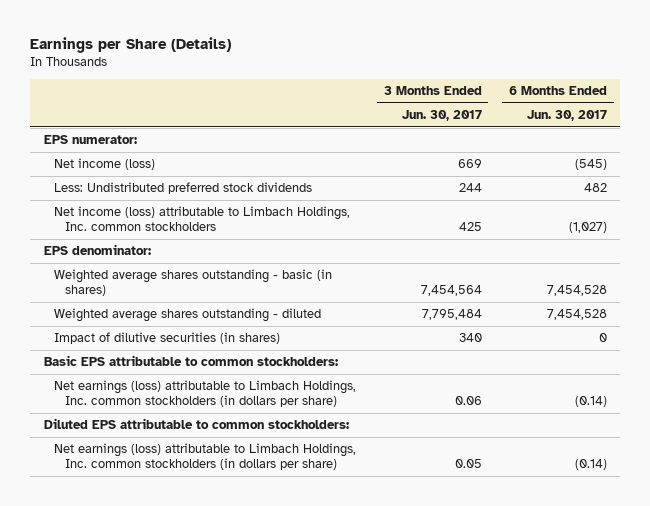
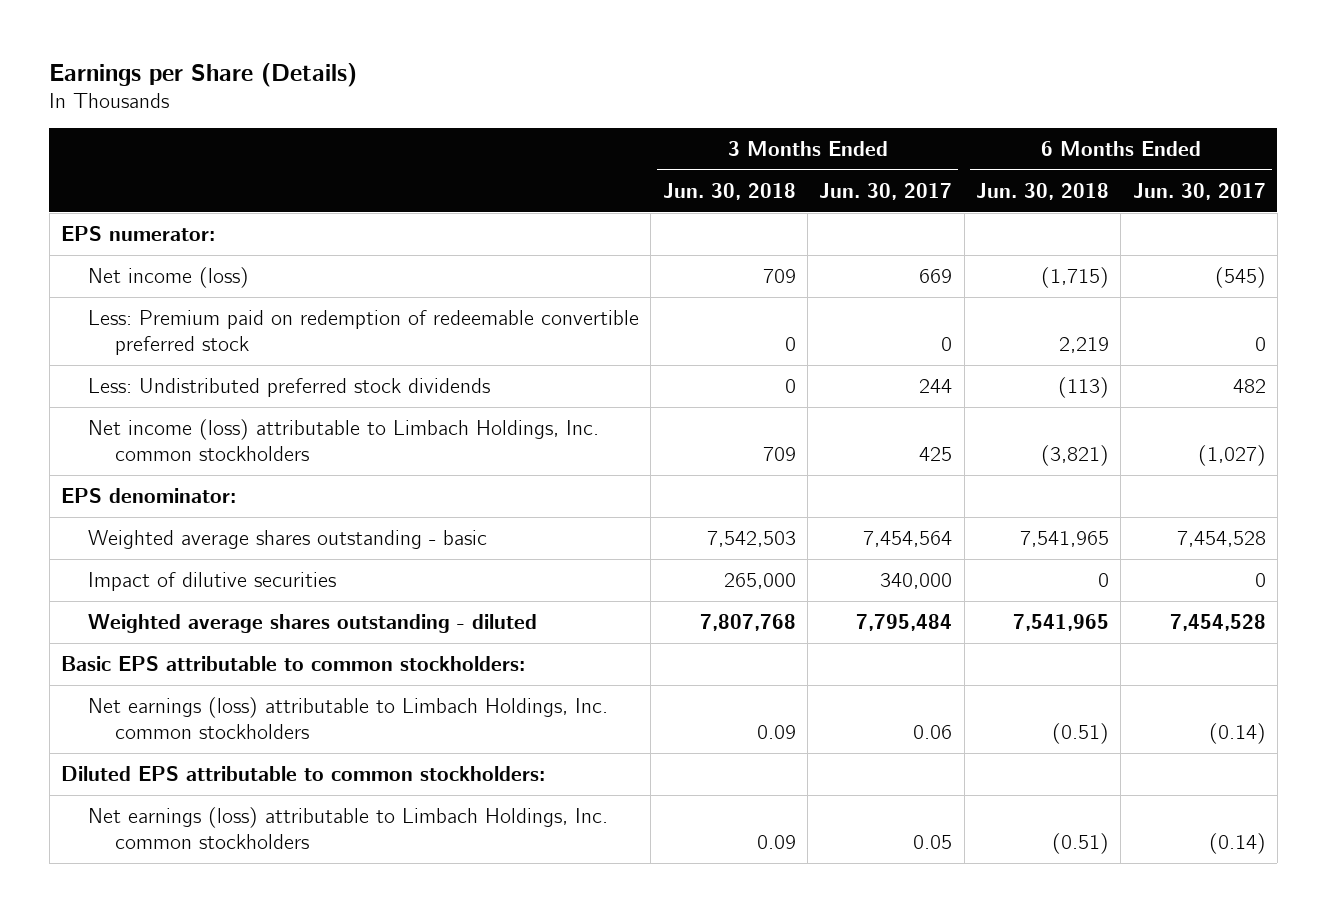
none -> [662,182,796,200] Jun. 30, 2018
none -> [975,182,1109,200] Jun. 30, 2018
none -> [88,309,640,355] Less: Premium paid on redemption of redeemable convertible preferred stock
[54,269,333,297] Weighted average shares outstanding - basic (in shares) -> [88,529,488,549] Weighted average shares outstanding - basic
none -> [88,571,337,591] Impact of dilutive securities
[54,332,281,345] Impact of dilutive securities (in shares) -> none
[54,380,357,408] Net earnings (loss) attributable to Limbach Holdings, Inc. common stockholders (in dollars per share) -> [88,696,609,739] Net earnings (loss) attributable to Limbach Holdings, Inc. common stockholders
[54,443,357,471] Net earnings (loss) attributable to Limbach Holdings, Inc. common stockholders (in dollars per share) -> [88,806,609,849] Net earnings (loss) attributable to Limbach Holdings, Inc. common stockholders

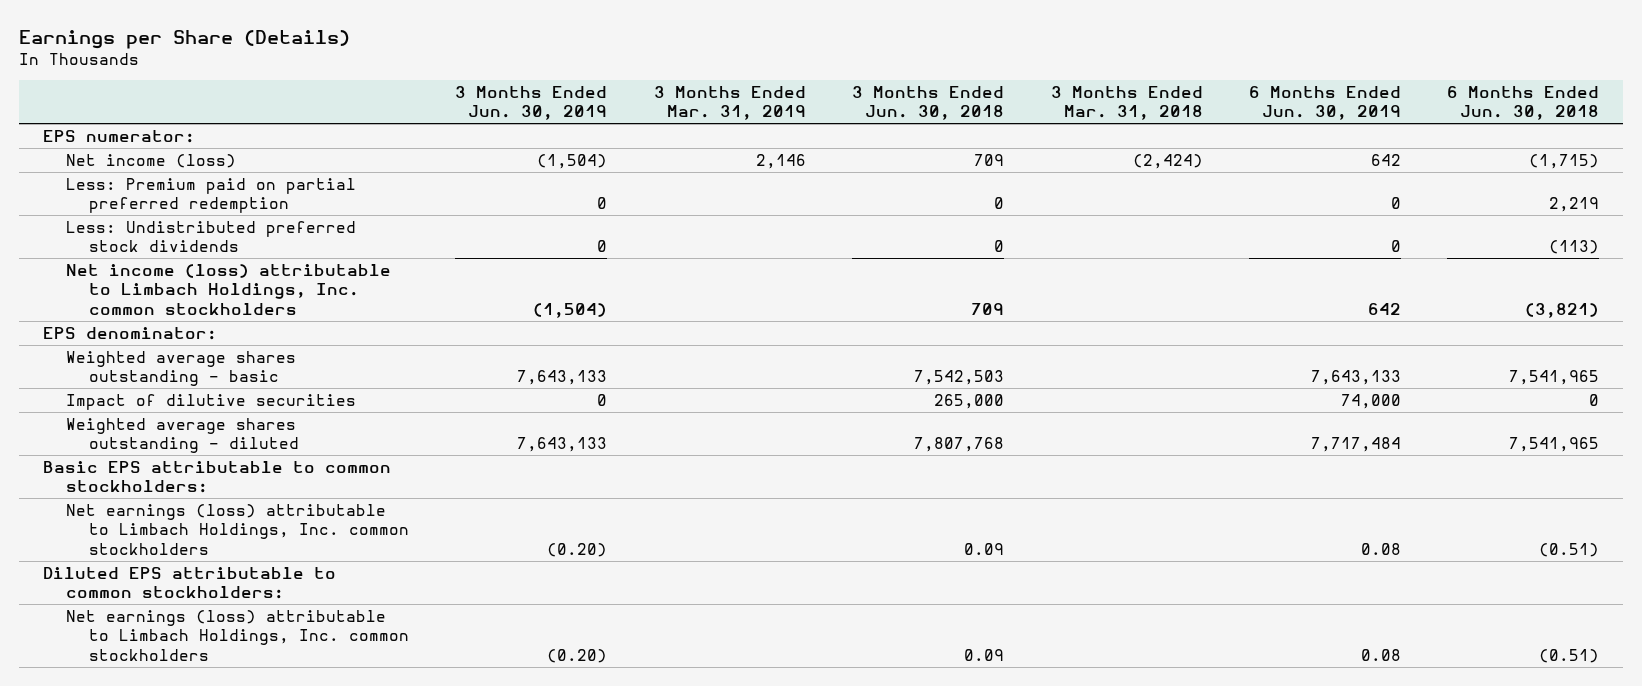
[819,182,953,200] Jun. 30, 2017 -> none
[1132,182,1266,200] Jun. 30, 2017 -> none
none -> [455,85,608,121] 3 Months Ended Jun. 30, 2019
none -> [653,85,806,121] 3 Months Ended Mar. 31, 2019
none -> [1050,85,1203,121] 3 Months Ended Mar. 31, 2018
none -> [1248,85,1401,121] 6 Months Ended Jun. 30, 2019
[88,309,640,355] Less: Premium paid on redemption of redeemable convertible preferred stock -> [65,177,356,214] Less: Premium paid on partial preferred redemption

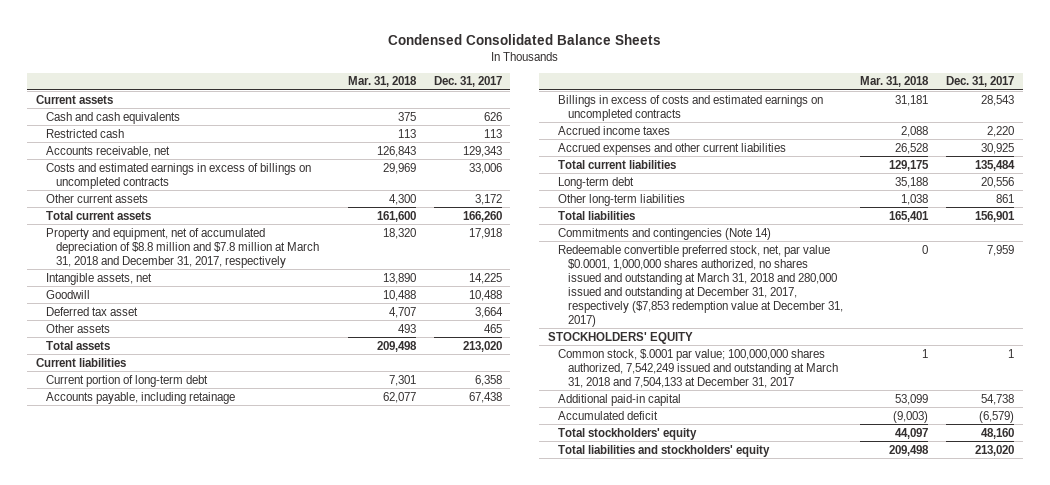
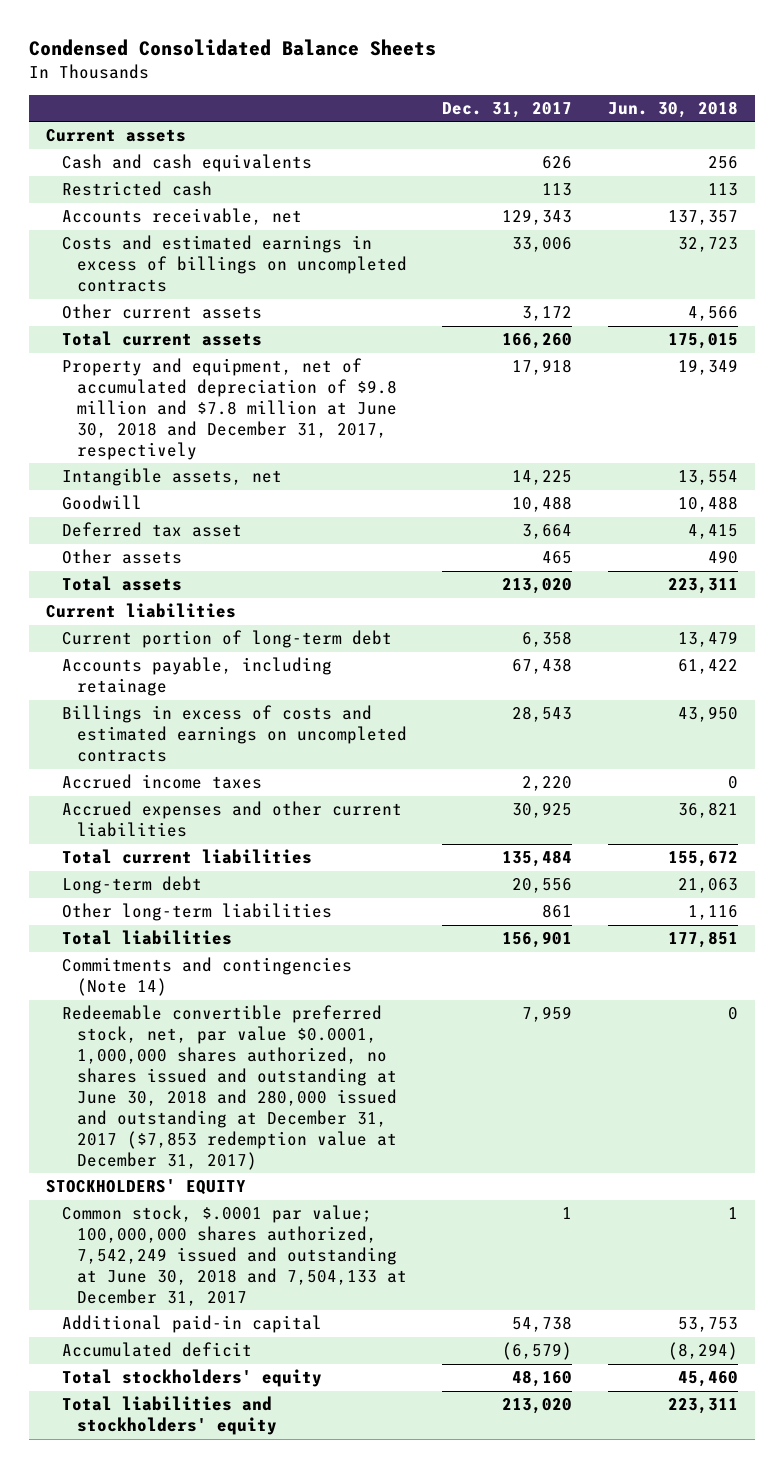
[348,76,418,88] Mar. 31, 2018 -> none
none -> [607,100,738,118] Jun. 30, 2018
[45,227,319,268] Property and equipment, net of accumulated depreciation of $8.8 million and $7.8 million at March 31, 2018 and December 31, 2017, respectively -> [61,358,397,461] Property and equipment, net of accumulated depreciation of $9.8 million and $7.8 million at June 30, 2018 and December 31, 2017, respectively
[558,244,843,327] Redeemable convertible preferred stock, net, par value $0.0001, 1,000,000 shares authorized, no shares issued and outstanding at March 31, 2018 and 280,000 issued and outstanding at December 31, 2017, respectively ($7,853 redemption value at December 31, 2017) -> [61,1005,397,1170] Redeemable convertible preferred stock, net, par value $0.0001, 1,000,000 shares authorized, no shares issued and outstanding at June 30, 2018 and 280,000 issued and outstanding at December 31, 2017 ($7,853 redemption value at December 31, 2017)
[558,348,838,388] Common stock, $.0001 par value; 100,000,000 shares authorized, 7,542,249 issued and outstanding at March 31, 2018 and 7,504,133 at December 31, 2017 -> [61,1205,407,1307] Common stock, $.0001 par value; 100,000,000 shares authorized, 7,542,249 issued and outstanding at June 30, 2018 and 7,504,133 at December 31, 2017

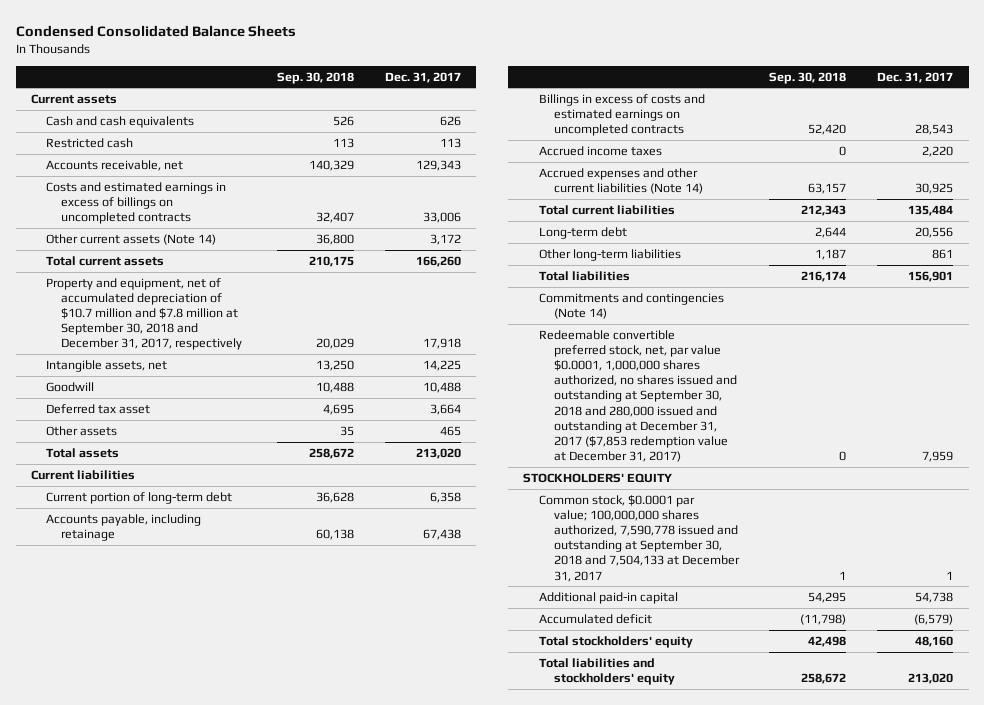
[607,100,738,118] Jun. 30, 2018 -> none
none -> [277,71,355,84] Sep. 30, 2018
[61,304,262,320] Other current assets -> [46,234,217,246] Other current assets (Note 14)
[61,358,397,461] Property and equipment, net of accumulated depreciation of $9.8 million and $7.8 million at June 30, 2018 and December 31, 2017, respectively -> [46,278,243,351] Property and equipment, net of accumulated depreciation of $10.7 million and $7.8 million at September 30, 2018 and December 31, 2017, respectively
[61,801,402,838] Accrued expenses and other current liabilities -> [538,168,703,195] Accrued expenses and other current liabilities (Note 14)
[61,1005,397,1170] Redeemable convertible preferred stock, net, par value $0.0001, 1,000,000 shares authorized, no shares issued and outstanding at June 30, 2018 and 280,000 issued and outstanding at December 31, 2017 ($7,853 redemption value at December 31, 2017) -> [538,330,737,462] Redeemable convertible preferred stock, net, par value $0.0001, 1,000,000 shares authorized, no shares issued and outstanding at September 30, 2018 and 280,000 issued and outstanding at December 31, 2017 ($7,853 redemption value at December 31, 2017)
[61,1205,407,1307] Common stock, $.0001 par value; 100,000,000 shares authorized, 7,542,249 issued and outstanding at June 30, 2018 and 7,504,133 at December 31, 2017 -> [538,495,740,582] Common stock, $0.0001 par value; 100,000,000 shares authorized, 7,590,778 issued and outstanding at September 30, 2018 and 7,504,133 at December 31, 2017

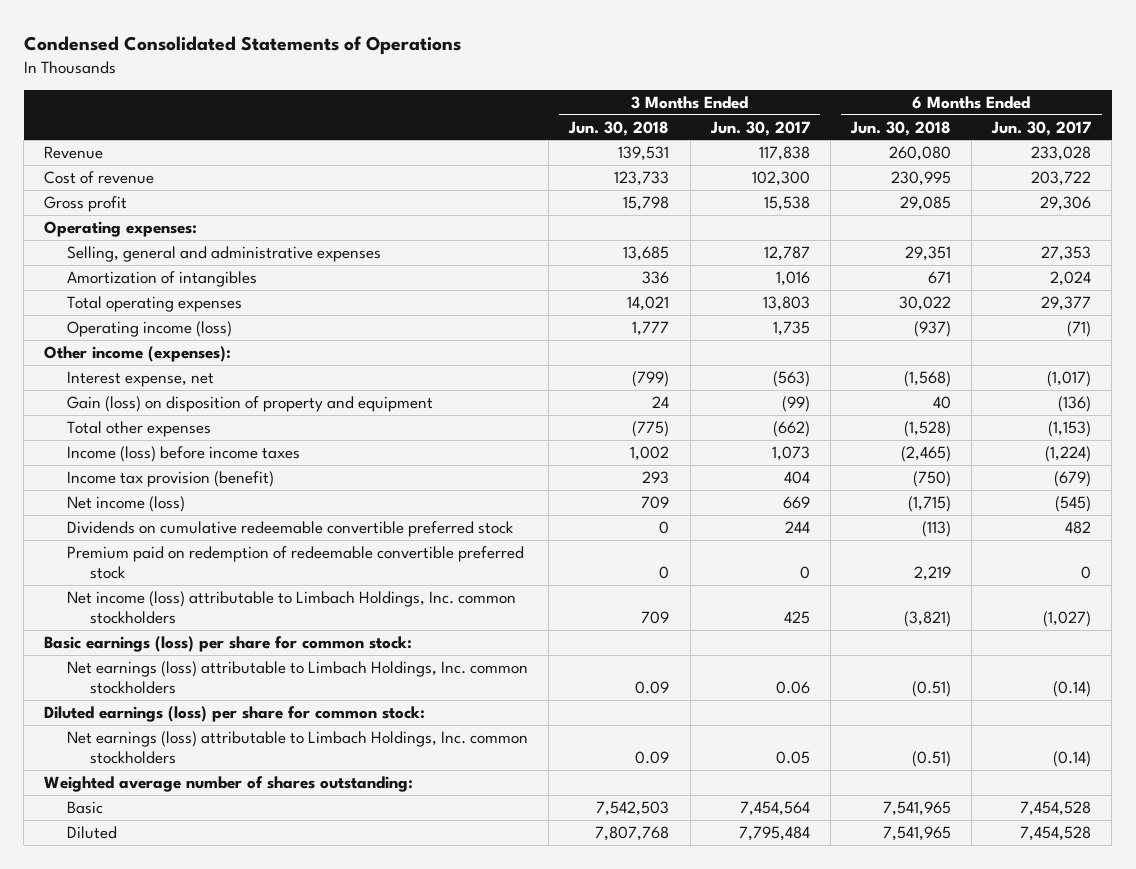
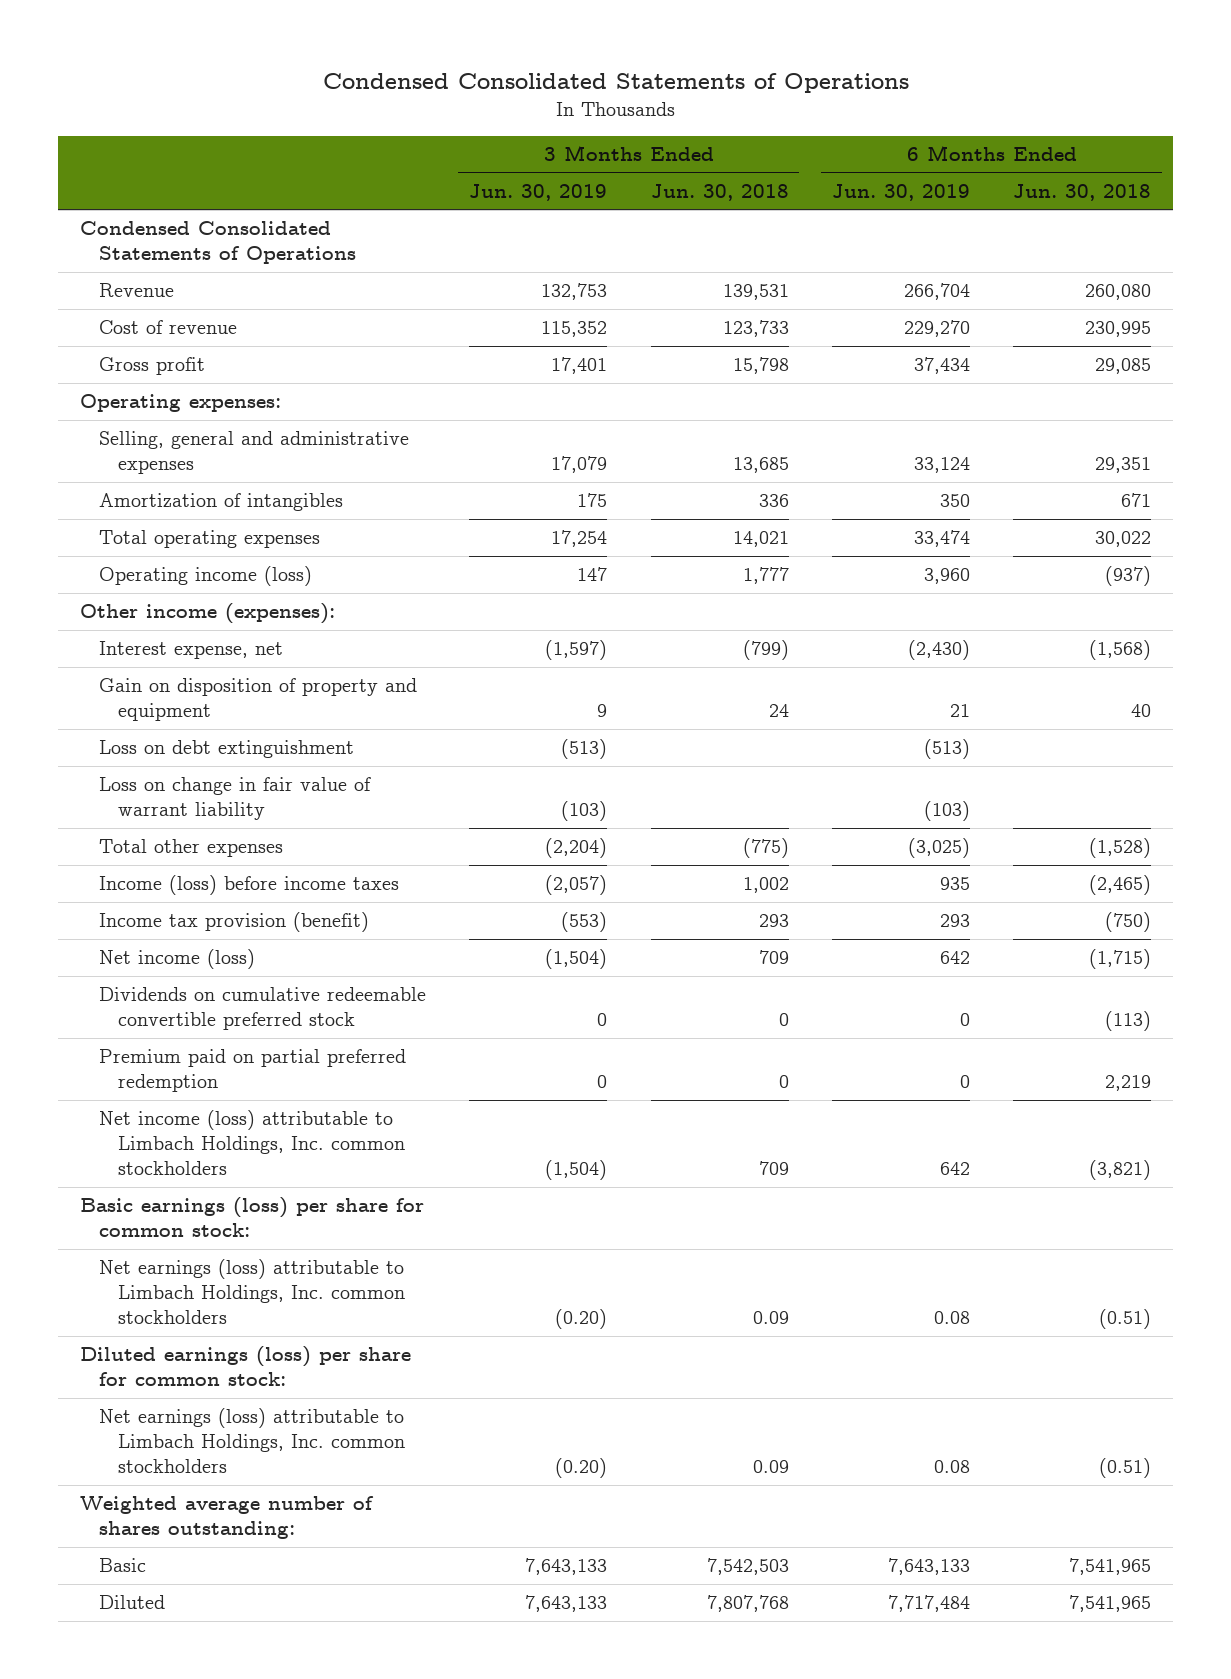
[709,120,810,136] Jun. 30, 2017 -> none
[991,120,1092,136] Jun. 30, 2017 -> none
none -> [469,183,608,201] Jun. 30, 2019
none -> [832,183,971,201] Jun. 30, 2019
none -> [79,221,356,265] Condensed Consolidated Statements of Operations
[67,396,434,413] Gain (loss) on disposition of property and equipment -> [98,678,417,722] Gain on disposition of property and equipment
none -> [98,740,354,759] Loss on debt extinguishment
none -> [98,777,371,821] Loss on change in fair value of warrant liability
[67,546,525,580] Premium paid on redemption of redeemable convertible preferred stock -> [98,1049,406,1093] Premium paid on partial preferred redemption

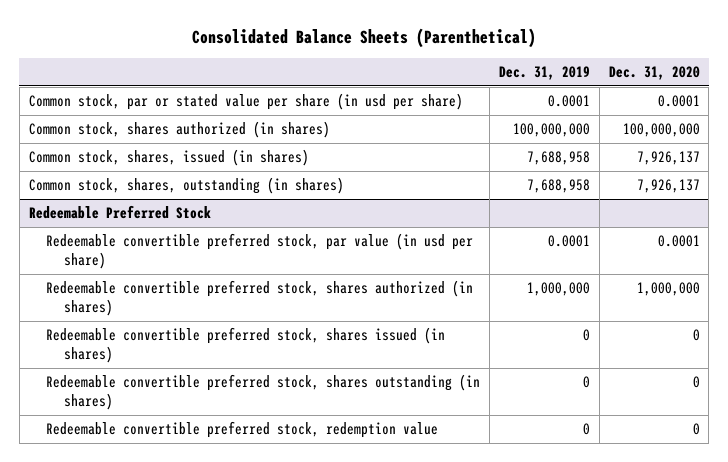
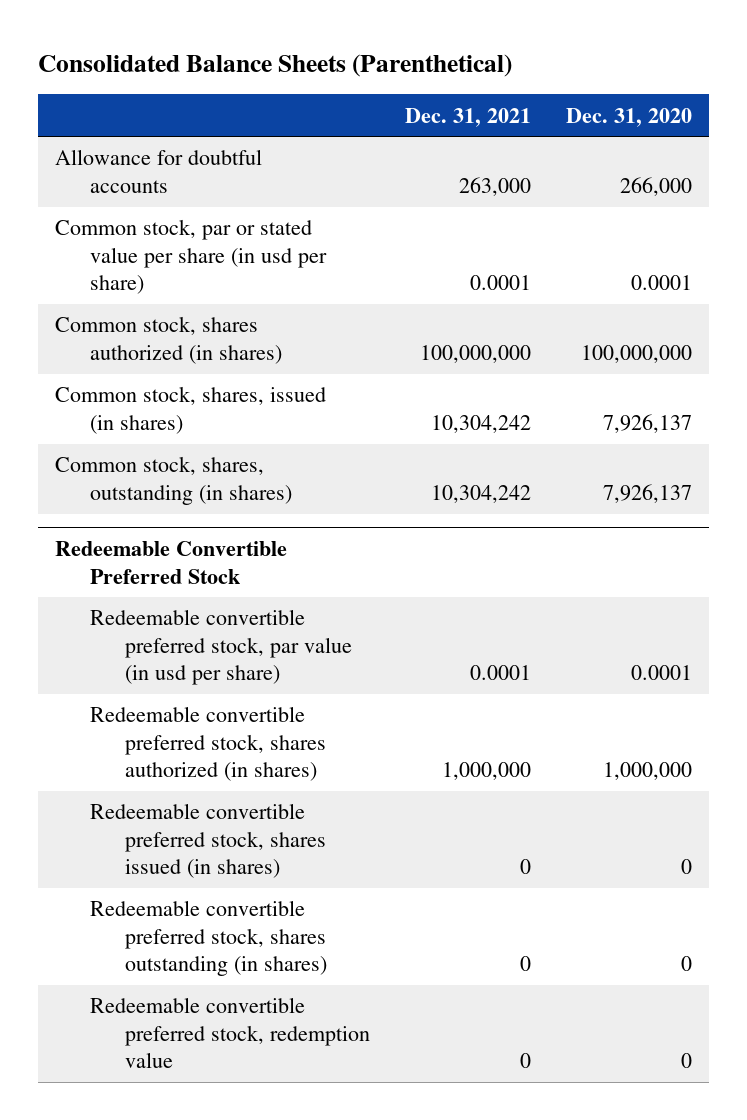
[499,66,591,81] Dec. 31, 2019 -> none
none -> [405,107,532,127] Dec. 31, 2021
none -> [54,149,262,193] Allowance for doubtful accounts
[28,205,211,220] Redeemable Preferred Stock -> [54,541,287,584] Redeemable Convertible Preferred Stock

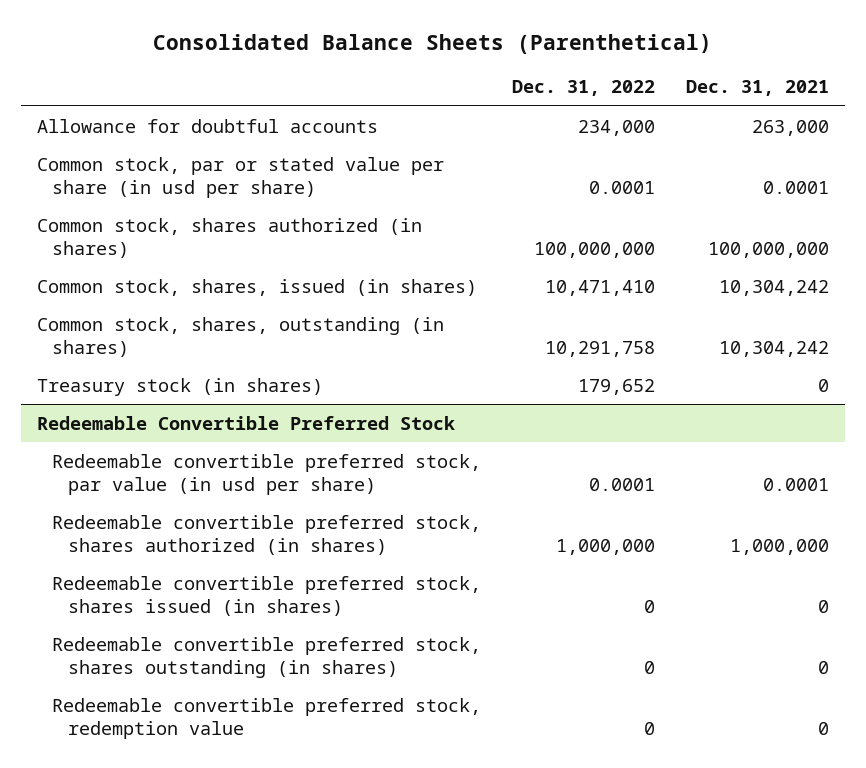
[566,107,693,127] Dec. 31, 2020 -> none
none -> [512,80,656,97] Dec. 31, 2022
none -> [36,377,323,396] Treasury stock (in shares)

